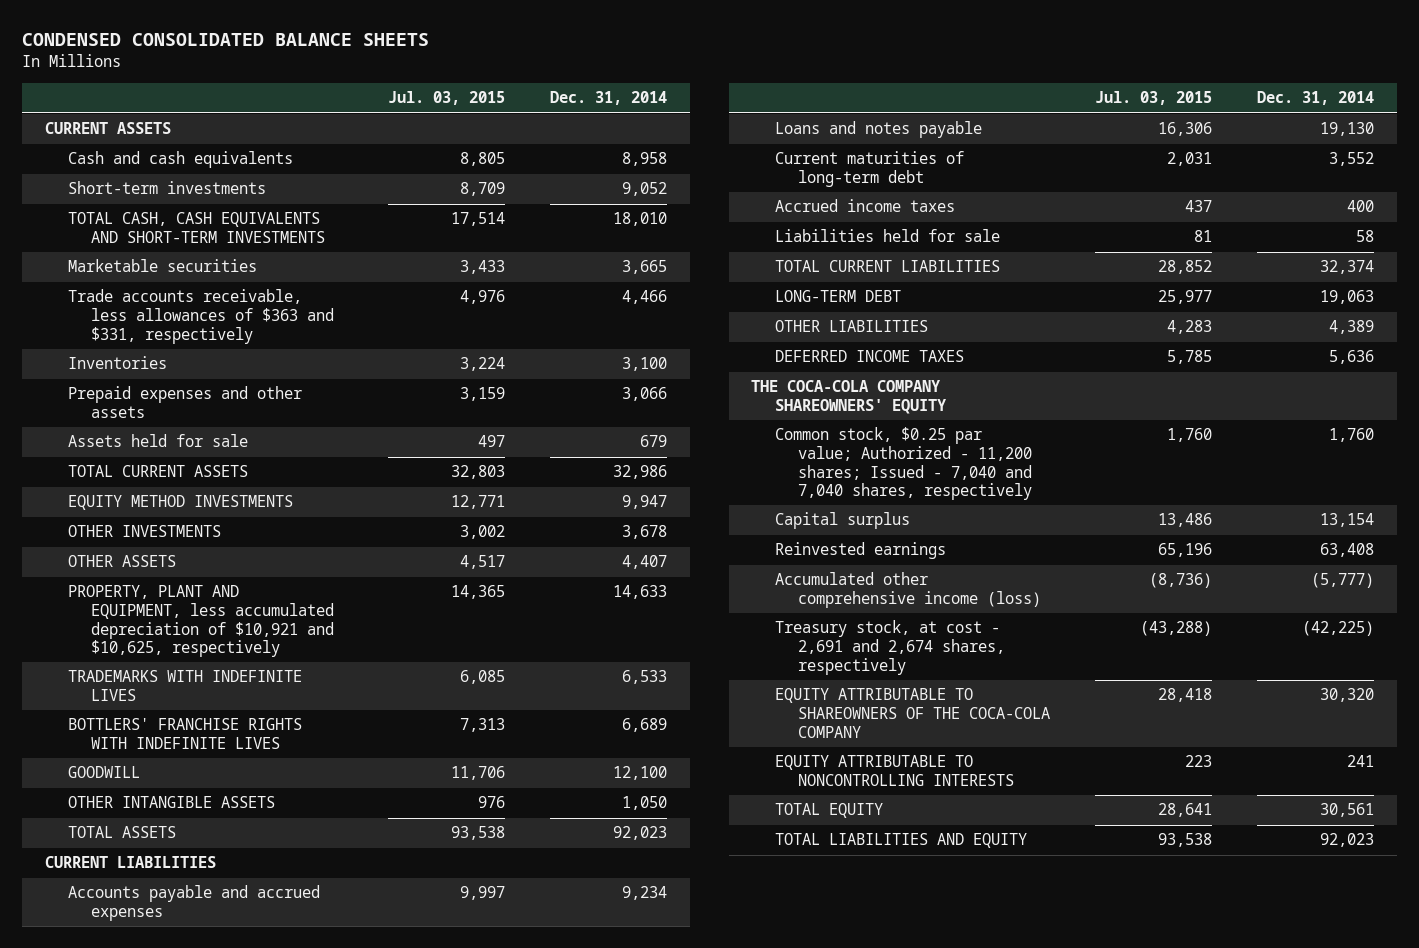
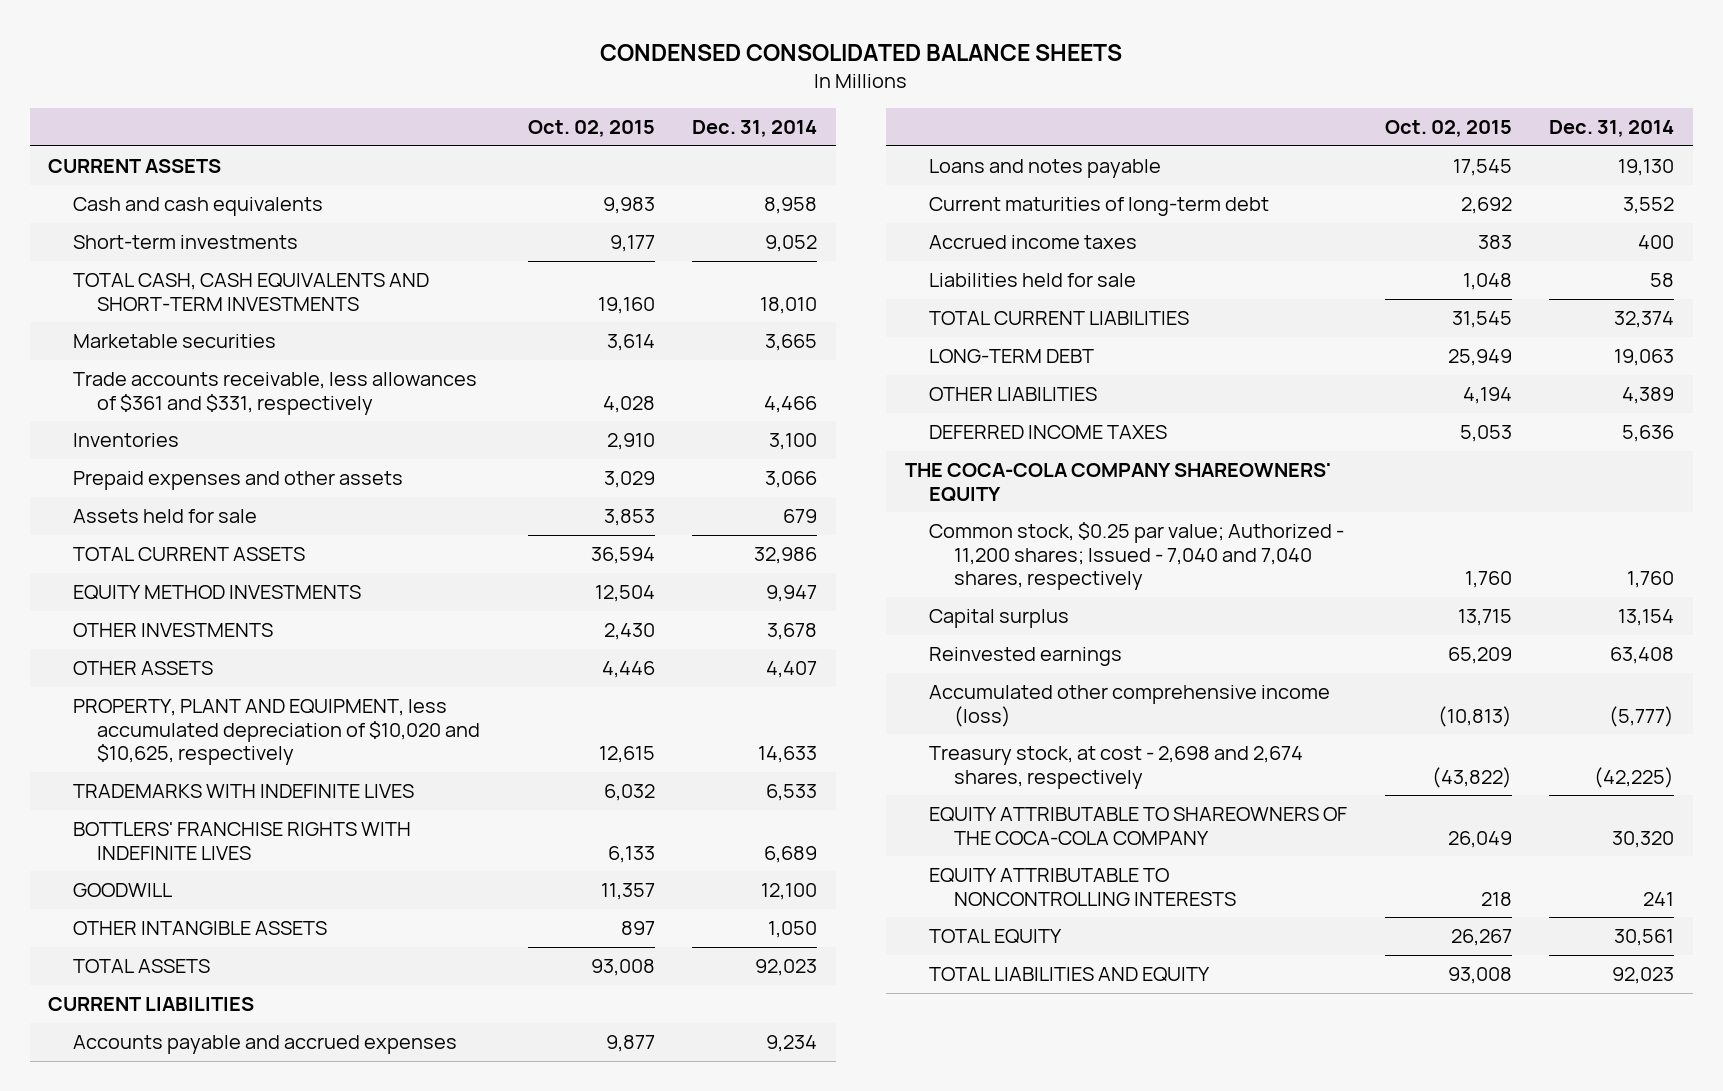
[388,91,506,106] Jul. 03, 2015 -> none
none -> [528,120,656,138] Oct. 02, 2015
[68,289,335,344] Trade accounts receivable, less allowances of $363 and $331, respectively -> [72,372,477,415] Trade accounts receivable, less allowances of $361 and $331, respectively
[68,585,335,658] PROPERTY, PLANT AND EQUIPMENT, less accumulated depreciation of $10,921 and $10,625, respectively -> [72,699,481,766] PROPERTY, PLANT AND EQUIPMENT, less accumulated depreciation of $10,020 and $10,625, respectively
[774,620,1005,675] Treasury stock, at cost - 2,691 and 2,674 shares, respectively -> [929,746,1304,789] Treasury stock, at cost - 2,698 and 2,674 shares, respectively

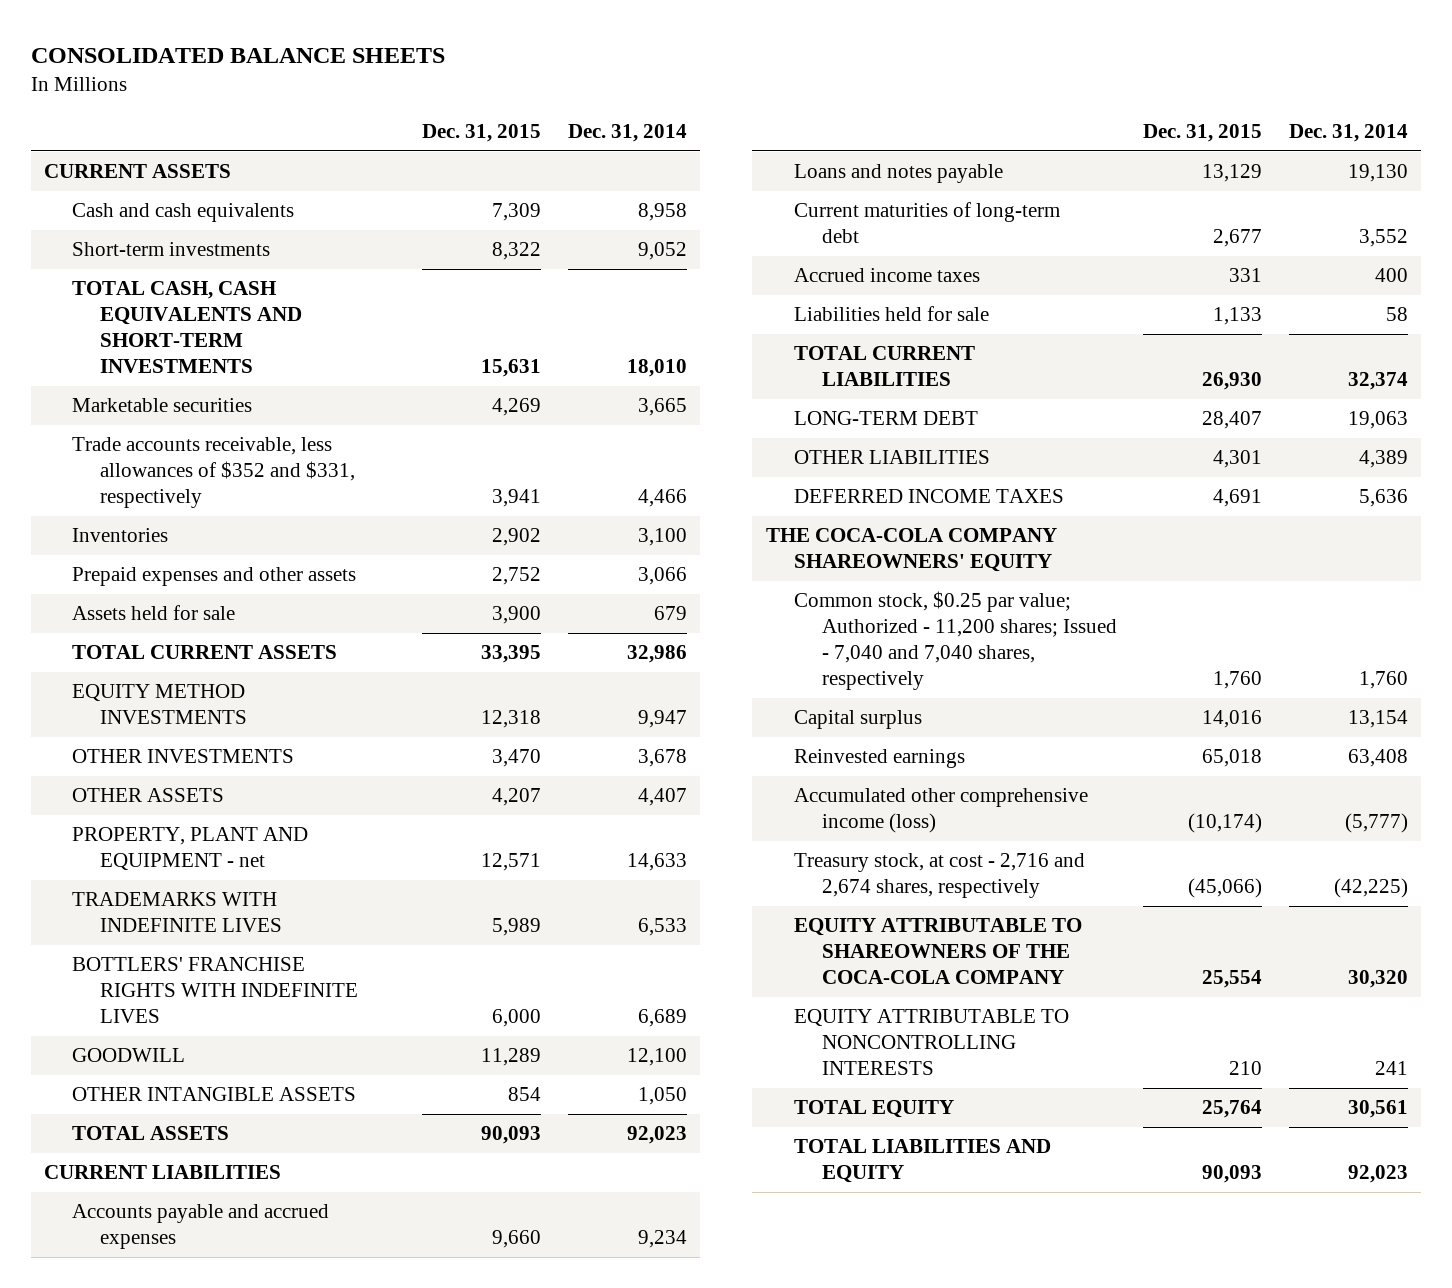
[600,43,1123,61] CONDENSED CONSOLIDATED BALANCE SHEETS -> [30,48,445,64] CONSOLIDATED BALANCE SHEETS
[528,120,656,138] Oct. 02, 2015 -> none
none -> [422,124,542,143] Dec. 31, 2015
[72,372,477,415] Trade accounts receivable, less allowances of $361 and $331, respectively -> [72,437,356,509] Trade accounts receivable, less allowances of $352 and $331, respectively
[72,699,481,766] PROPERTY, PLANT AND EQUIPMENT, less accumulated depreciation of $10,020 and $10,625, respectively -> [72,827,309,871] PROPERTY, PLANT AND EQUIPMENT - net
[929,746,1304,789] Treasury stock, at cost - 2,698 and 2,674 shares, respectively -> [793,853,1085,899] Treasury stock, at cost - 2,716 and 2,674 shares, respectively

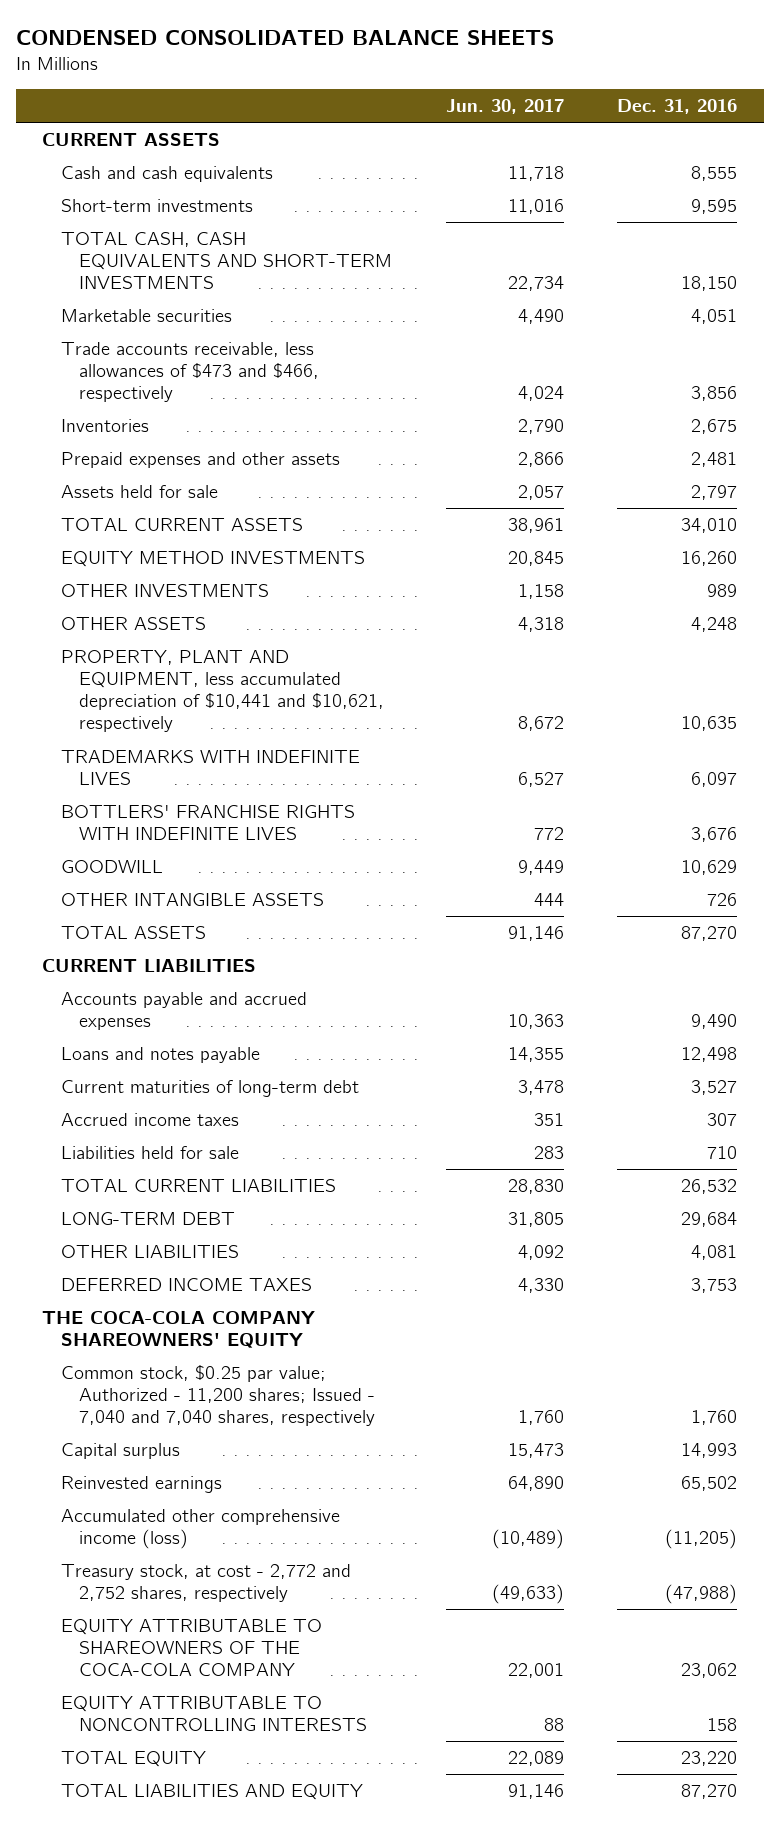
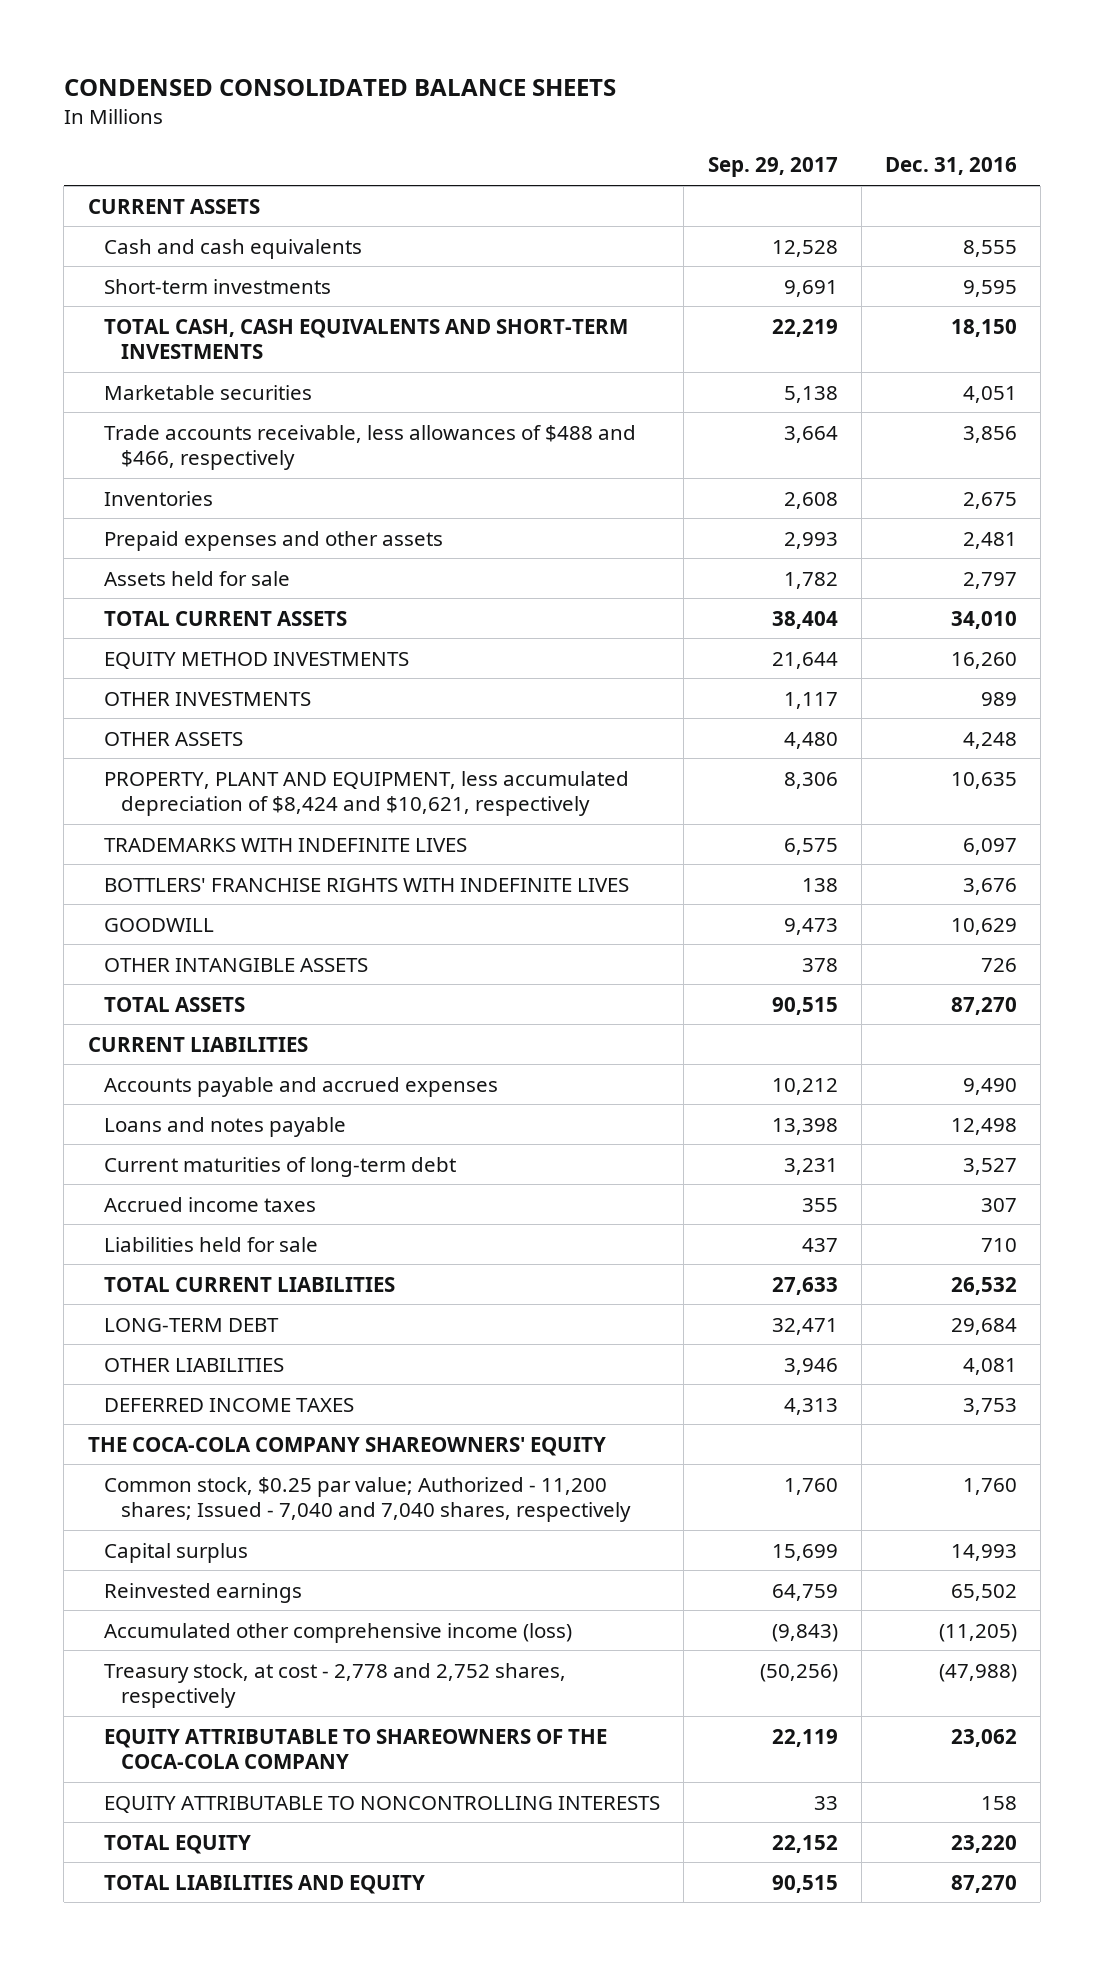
[445,98,564,114] Jun. 30, 2017 -> none
none -> [707,157,838,178] Sep. 29, 2017
[60,342,319,403] Trade accounts receivable, less allowances of $473 and $466, respectively -> [104,424,637,471] Trade accounts receivable, less allowances of $488 and $466, respectively
[60,650,384,733] PROPERTY, PLANT AND EQUIPMENT, less accumulated depreciation of $10,441 and $10,621, respectively -> [104,770,630,817] PROPERTY, PLANT AND EQUIPMENT, less accumulated depreciation of $8,424 and $10,621, respectively
[60,1564,351,1603] Treasury stock, at cost - 2,772 and 2,752 shares, respectively -> [104,1662,567,1709] Treasury stock, at cost - 2,778 and 2,752 shares, respectively

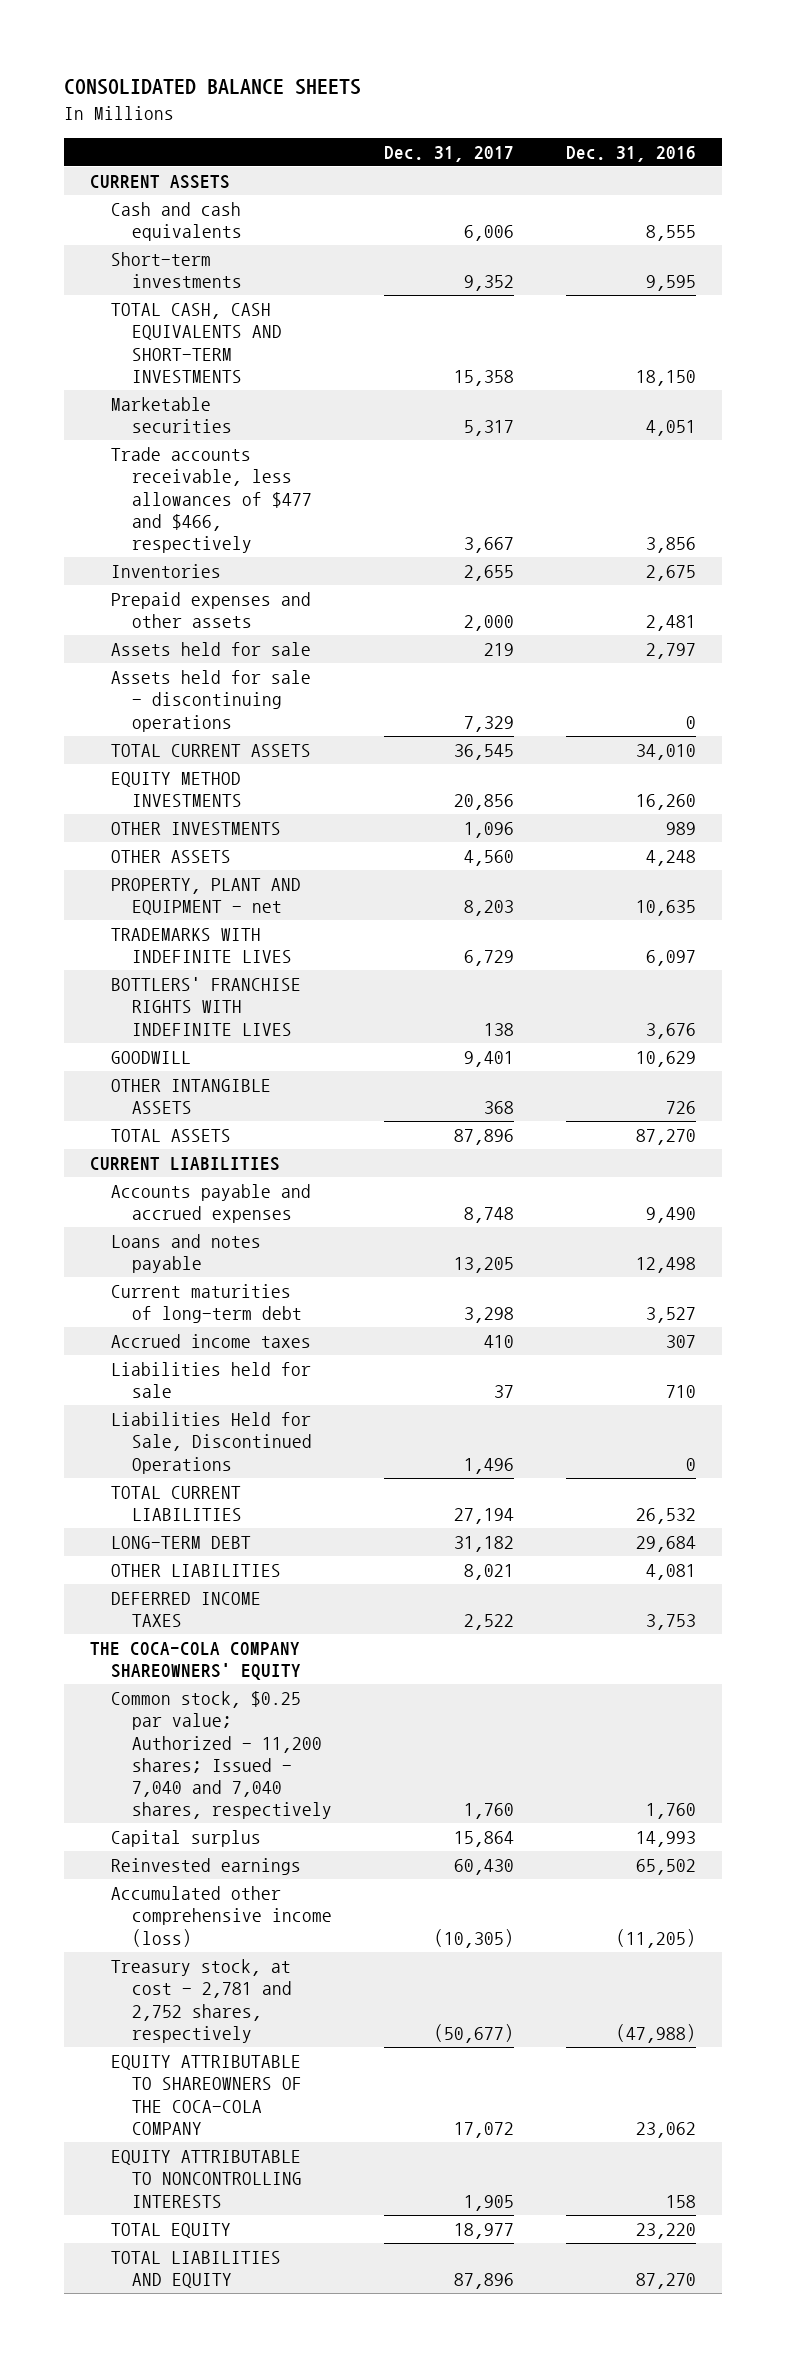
[63,79,616,97] CONDENSED CONSOLIDATED BALANCE SHEETS -> [64,79,362,96] CONSOLIDATED BALANCE SHEETS
[707,157,838,178] Sep. 29, 2017 -> none
none -> [384,145,515,162] Dec. 31, 2017
[104,424,637,471] Trade accounts receivable, less allowances of $488 and $466, respectively -> [111,447,313,553] Trade accounts receivable, less allowances of $477 and $466, respectively
none -> [111,670,312,732] Assets held for sale - discontinuing operations
[104,770,630,817] PROPERTY, PLANT AND EQUIPMENT, less accumulated depreciation of $8,424 and $10,621, respectively -> [111,878,302,916] PROPERTY, PLANT AND EQUIPMENT - net
none -> [111,1412,313,1474] Liabilities Held for Sale, Discontinued Operations
[104,1662,567,1709] Treasury stock, at cost - 2,778 and 2,752 shares, respectively -> [111,1959,293,2043] Treasury stock, at cost - 2,781 and 2,752 shares, respectively

